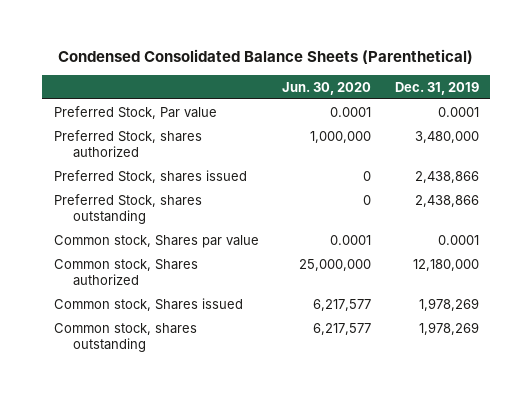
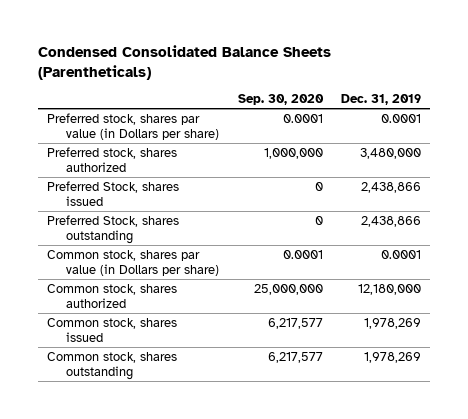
[58,49,474,65] Condensed Consolidated Balance Sheets (Parenthetical) -> [38,45,332,80] Condensed Consolidated Balance Sheets (Parentheticals)
[282,81,372,95] Jun. 30, 2020 -> none
none -> [237,94,324,106] Sep. 30, 2020
[53,105,217,119] Preferred Stock, Par value -> [47,112,220,140] Preferred stock, shares par value (in Dollars per share)
[53,129,202,159] Preferred Stock, shares authorized -> [47,146,178,172] Preferred stock, shares authorized
[53,234,259,248] Common stock, Shares par value -> [47,249,220,276] Common stock, shares par value (in Dollars per share)
[53,258,198,287] Common stock, Shares authorized -> [47,283,178,308] Common stock, shares authorized
[53,297,243,311] Common stock, Shares issued -> [47,317,178,342] Common stock, shares issued

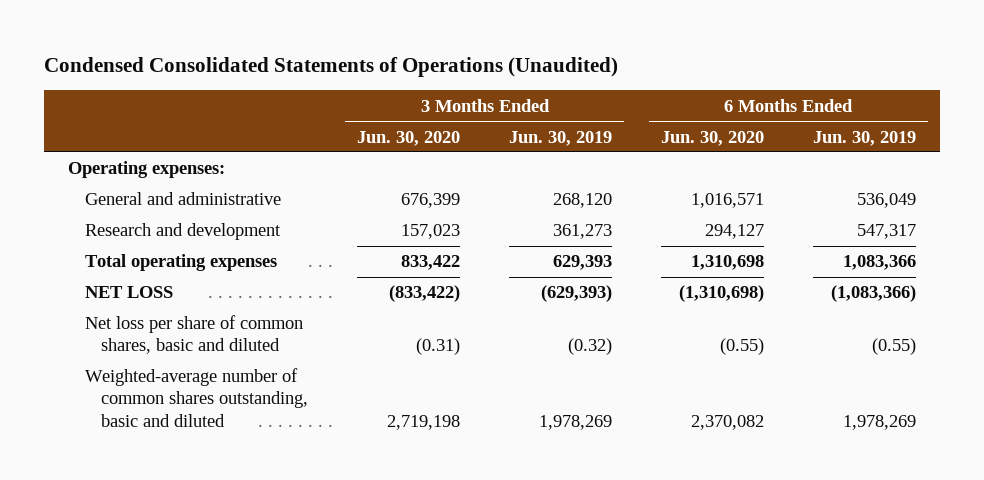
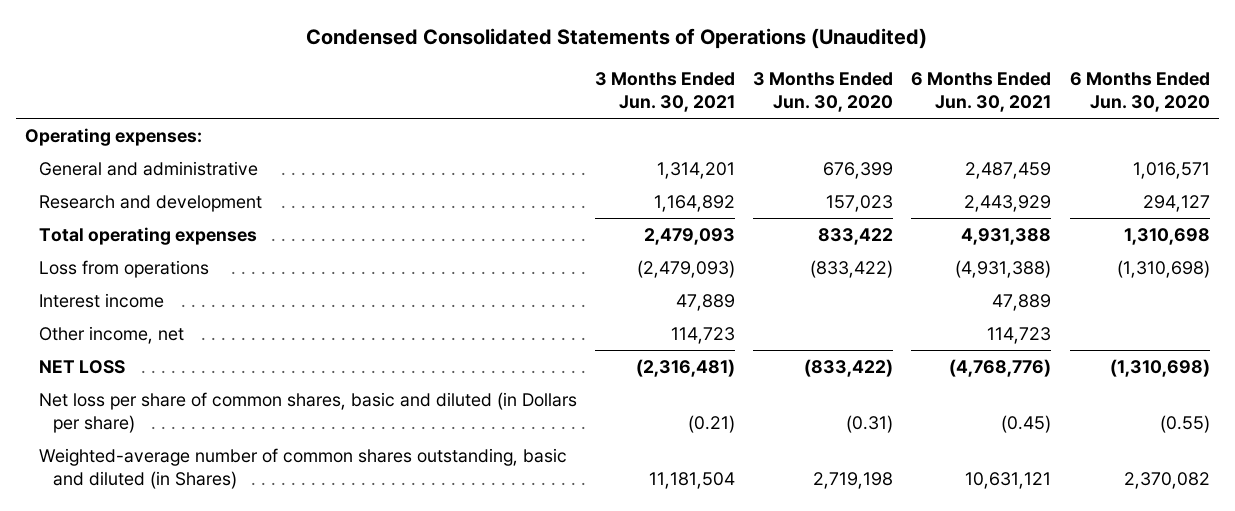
[508,130,612,146] Jun. 30, 2019 -> none
[812,130,916,146] Jun. 30, 2019 -> none
none -> [595,72,736,112] 3 Months Ended Jun. 30, 2021
none -> [911,72,1052,112] 6 Months Ended Jun. 30, 2021
none -> [38,260,209,279] Loss from operations
none -> [38,293,164,309] Interest income
none -> [38,326,184,345] Other income, net
[84,315,303,355] Net loss per share of common shares, basic and diluted -> [38,392,577,433] Net loss per share of common shares, basic and diluted (in Dollars per share)
[84,368,309,427] Weighted-average number of common shares outstanding, basic and diluted -> [38,448,567,489] Weighted-average number of common shares outstanding, basic and diluted (in Shares)

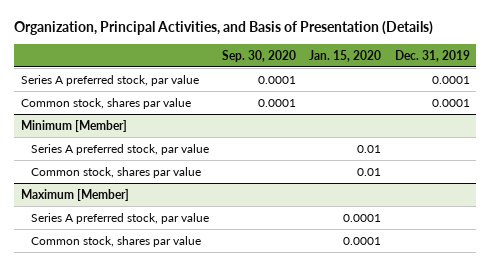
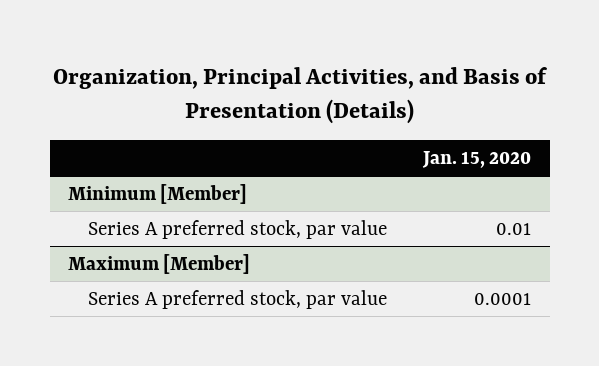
[221,49,296,62] Sep. 30, 2020 -> none
[394,49,470,62] Dec. 31, 2019 -> none
[20,74,199,86] Series A preferred stock, par value -> none
[20,97,191,109] Common stock, shares par value -> none
[30,166,201,178] Common stock, shares par value -> none
[30,235,201,247] Common stock, shares par value -> none

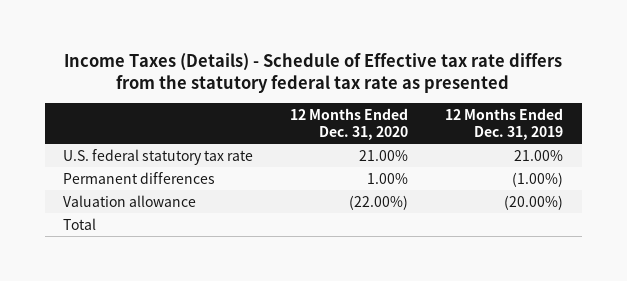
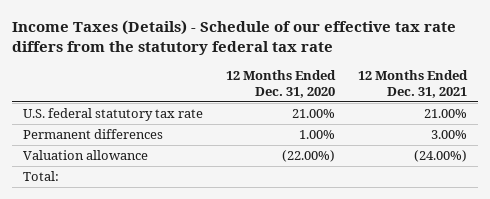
[64,52,563,93] Income Taxes (Details) - Schedule of Effective tax rate differs from the statutory federal tax rate as presented -> [11,19,456,55] Income Taxes (Details) - Schedule of our effective tax rate differs from the statutory federal tax rate
[445,107,564,140] 12 Months Ended Dec. 31, 2019 -> none
none -> [357,69,468,99] 12 Months Ended Dec. 31, 2021
[63,217,97,230] Total -> [23,170,60,181] Total:

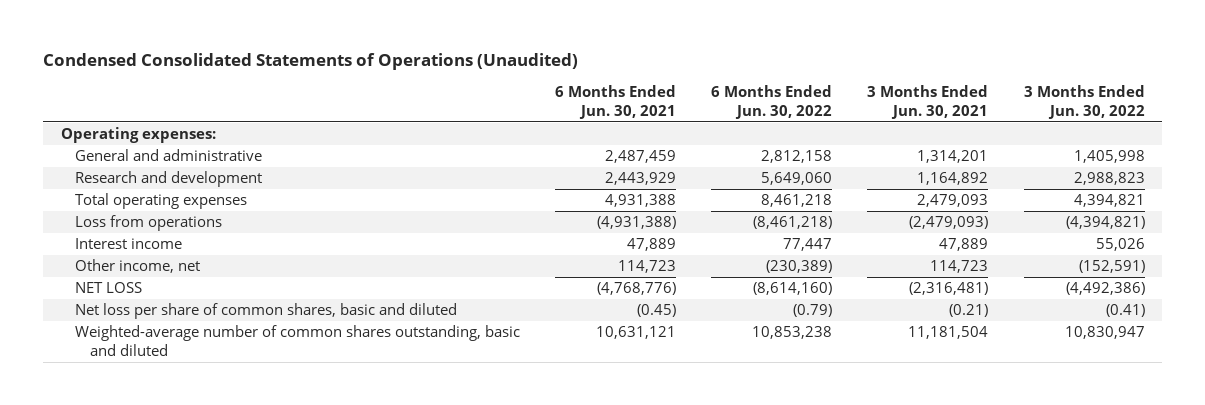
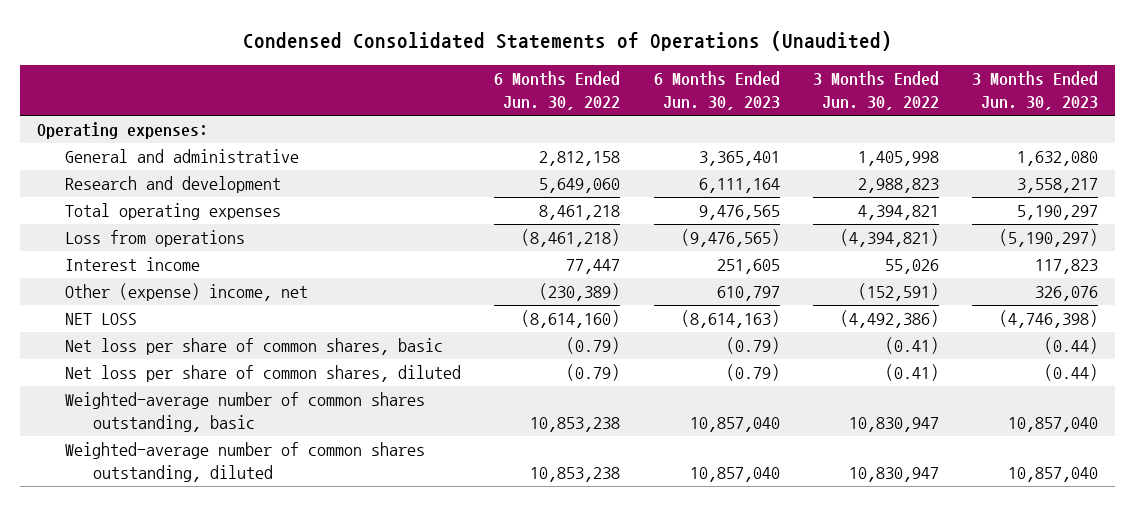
[555,85,677,119] 6 Months Ended Jun. 30, 2021 -> none
[867,85,989,119] 3 Months Ended Jun. 30, 2021 -> none
none -> [653,71,780,111] 6 Months Ended Jun. 30, 2023
none -> [972,71,1099,111] 3 Months Ended Jun. 30, 2023
[75,259,201,274] Other income, net -> [64,283,308,302] Other (expense) income, net
[75,303,458,320] Net loss per share of common shares, basic and diluted -> [64,338,443,356] Net loss per share of common shares, basic
none -> [64,365,461,383] Net loss per share of common shares, diluted
[75,325,521,356] Weighted-average number of common shares outstanding, basic and diluted -> [64,392,425,433] Weighted-average number of common shares outstanding, basic
none -> [64,442,425,483] Weighted-average number of common shares outstanding, diluted

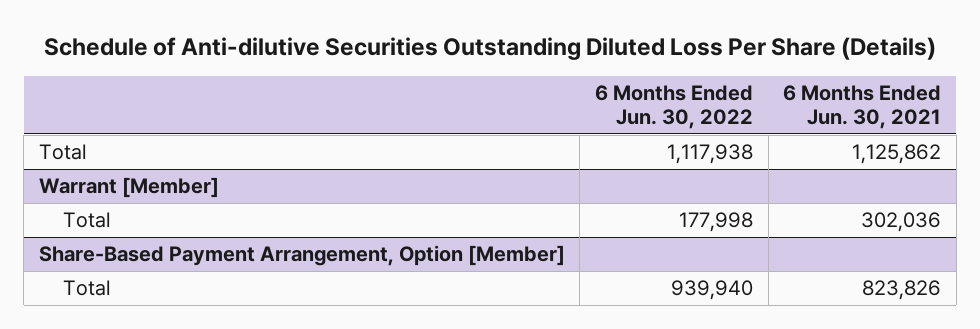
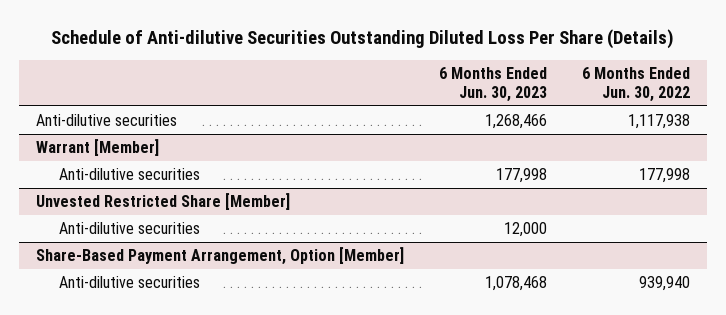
[783,85,942,130] 6 Months Ended Jun. 30, 2021 -> none
none -> [439,66,548,102] 6 Months Ended Jun. 30, 2023
[38,144,86,161] Total -> [36,114,178,127] Anti-dilutive securities
[62,212,110,229] Total -> [59,168,201,181] Anti-dilutive securities
none -> [36,193,291,211] Unvested Restricted Share [Member]
none -> [59,222,201,235] Anti-dilutive securities
[62,280,110,297] Total -> [59,276,201,289] Anti-dilutive securities

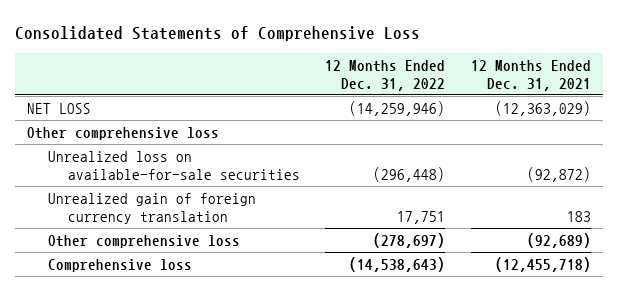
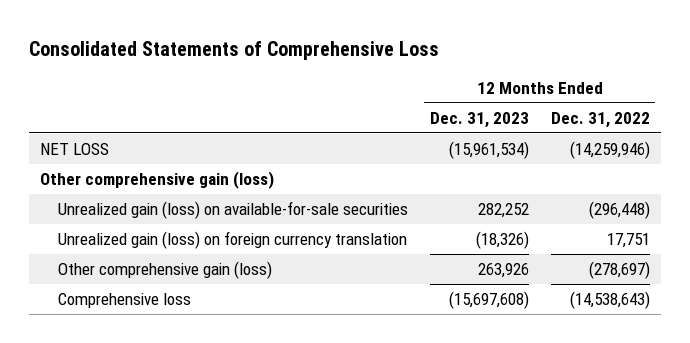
[470,59,591,91] 12 Months Ended Dec. 31, 2021 -> none
none -> [429,111,529,128] Dec. 31, 2023
[27,126,220,140] Other comprehensive loss -> [40,170,275,189] Other comprehensive gain (loss)
[47,150,301,180] Unrealized loss on available-for-sale securities -> [57,200,408,219] Unrealized gain (loss) on available-for-sale securities
[47,192,256,224] Unrealized gain of foreign currency translation -> [57,230,407,249] Unrealized gain (loss) on foreign currency translation
[47,234,240,248] Other comprehensive loss -> [57,260,272,279] Other comprehensive gain (loss)

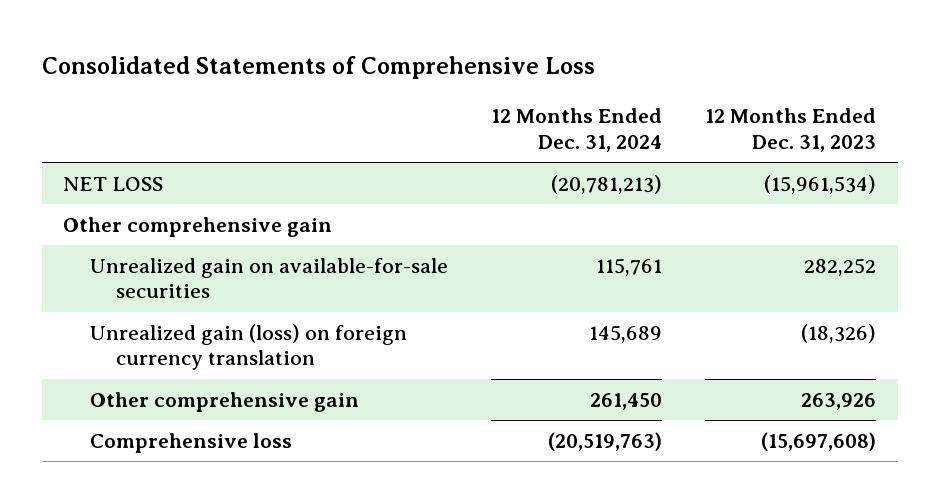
[550,111,650,128] Dec. 31, 2022 -> none
none -> [490,108,662,152] 12 Months Ended Dec. 31, 2024
[40,170,275,189] Other comprehensive gain (loss) -> [63,216,333,237] Other comprehensive gain
[57,200,408,219] Unrealized gain (loss) on available-for-sale securities -> [89,257,448,299] Unrealized gain on available-for-sale securities
[57,260,272,279] Other comprehensive gain (loss) -> [89,391,359,412] Other comprehensive gain

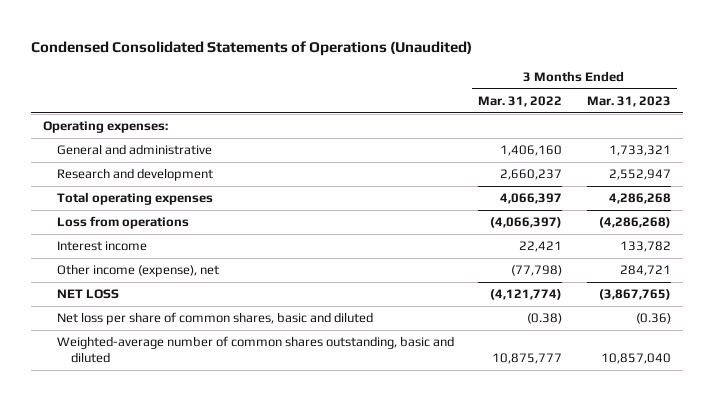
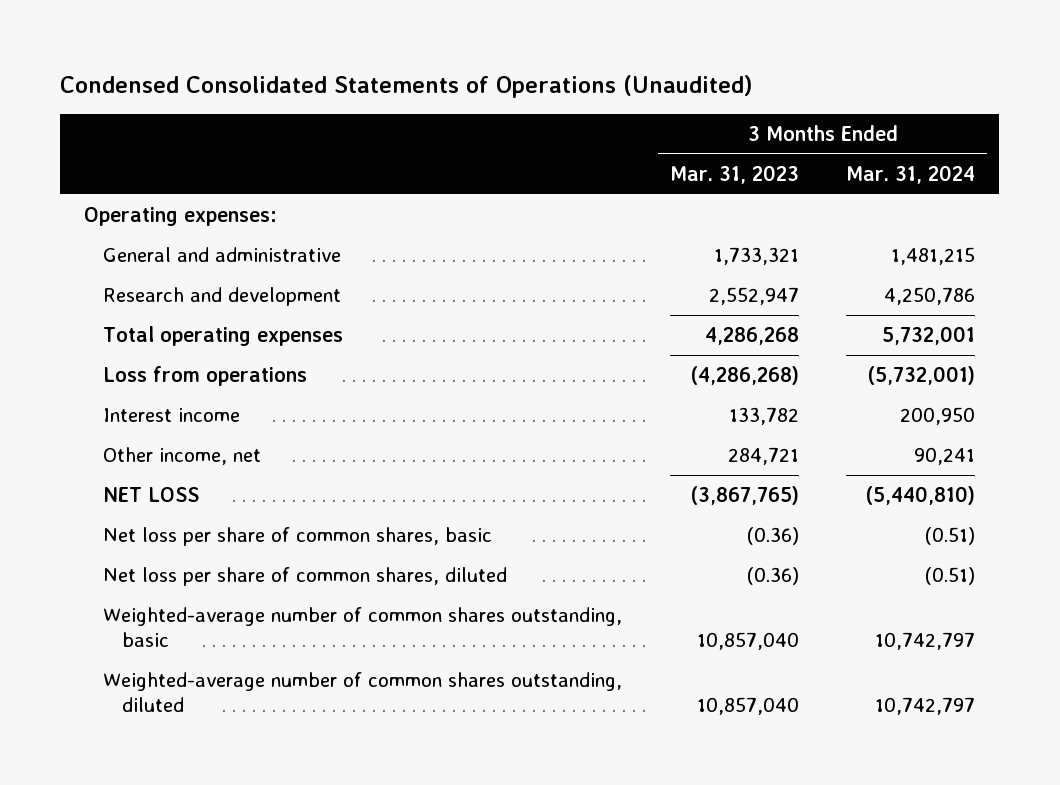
[478,95,563,107] Mar. 31, 2022 -> none
none -> [846,164,976,184] Mar. 31, 2024
[57,264,220,278] Other income (expense), net -> [103,447,262,466] Other income, net
[57,312,374,326] Net loss per share of common shares, basic and diluted -> [103,527,493,547] Net loss per share of common shares, basic
none -> [103,567,508,587] Net loss per share of common shares, diluted
[57,336,455,363] Weighted-average number of common shares outstanding, basic and diluted -> [103,607,623,648] Weighted-average number of common shares outstanding, basic
none -> [103,672,623,713] Weighted-average number of common shares outstanding, diluted

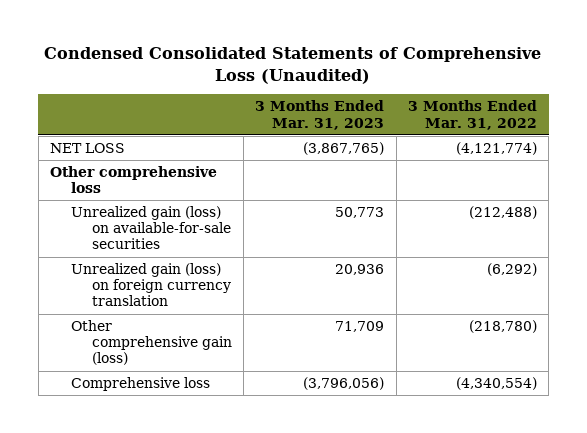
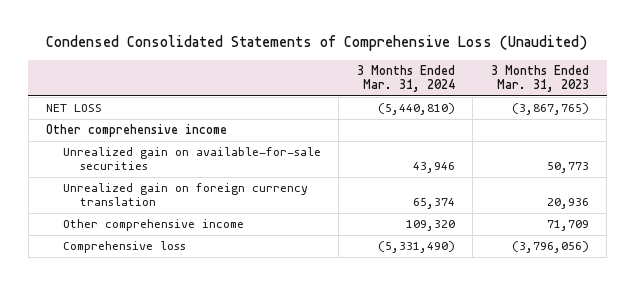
[407,100,537,130] 3 Months Ended Mar. 31, 2022 -> none
none -> [356,64,455,93] 3 Months Ended Mar. 31, 2024
[49,166,217,194] Other comprehensive loss -> [46,124,228,138] Other comprehensive income
[70,206,231,250] Unrealized gain (loss) on available-for-sale securities -> [62,147,321,171] Unrealized gain on available-for-sale securities
[70,263,231,307] Unrealized gain (loss) on foreign currency translation -> [62,183,308,207] Unrealized gain on foreign currency translation
[70,320,232,366] Other comprehensive gain (loss) -> [62,219,244,232] Other comprehensive income

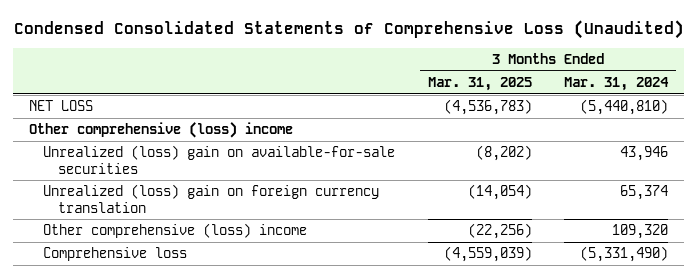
[490,64,589,93] 3 Months Ended Mar. 31, 2023 -> none
none -> [427,77,532,92] Mar. 31, 2025
[46,124,228,138] Other comprehensive income -> [29,122,294,139] Other comprehensive (loss) income
[62,147,321,171] Unrealized gain on available-for-sale securities -> [43,145,396,174] Unrealized (loss) gain on available-for-sale securities
[62,183,308,207] Unrealized gain on foreign currency translation -> [43,184,380,213] Unrealized (loss) gain on foreign currency translation
[62,219,244,232] Other comprehensive income -> [43,223,308,239] Other comprehensive (loss) income

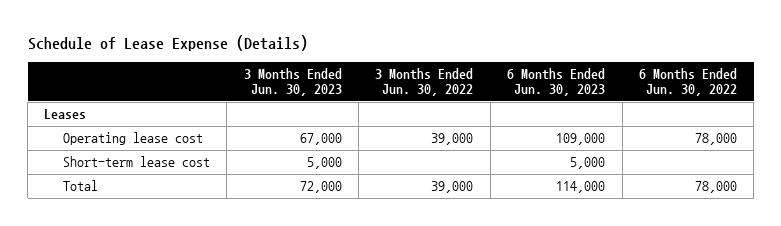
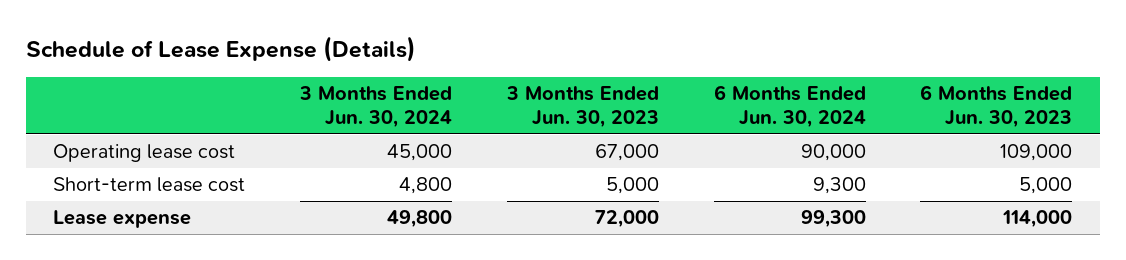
[375,67,474,97] 3 Months Ended Jun. 30, 2022 -> none
[638,67,737,97] 6 Months Ended Jun. 30, 2022 -> none
none -> [299,86,453,128] 3 Months Ended Jun. 30, 2024
none -> [713,85,866,128] 6 Months Ended Jun. 30, 2024
[44,109,87,120] Leases -> none
[62,180,98,192] Total -> [53,210,192,229] Lease expense

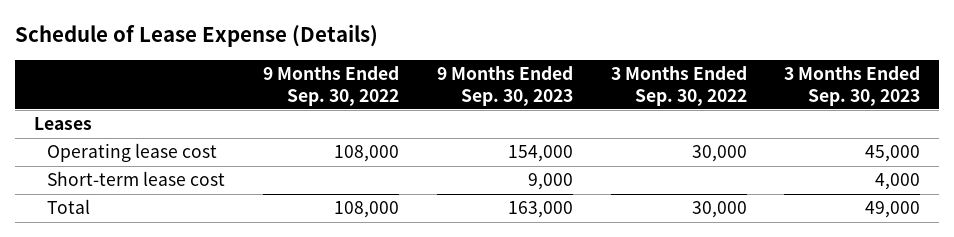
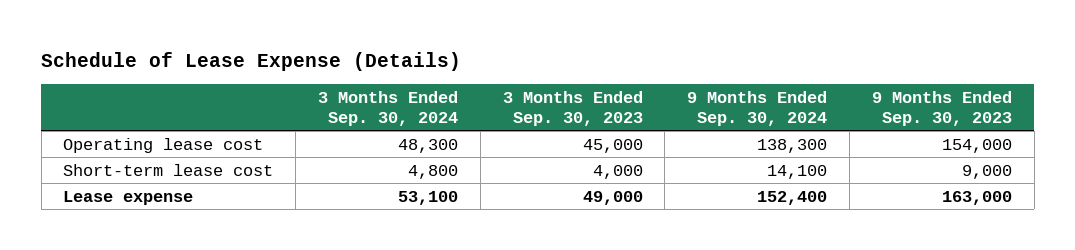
[262,66,399,106] 9 Months Ended Sep. 30, 2022 -> none
[610,66,747,106] 3 Months Ended Sep. 30, 2022 -> none
none -> [317,90,458,126] 3 Months Ended Sep. 30, 2024
none -> [687,90,828,126] 9 Months Ended Sep. 30, 2024
[33,117,92,131] Leases -> none
[46,199,90,215] Total -> [63,190,194,205] Lease expense

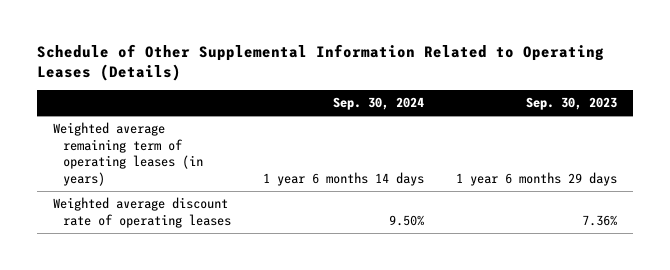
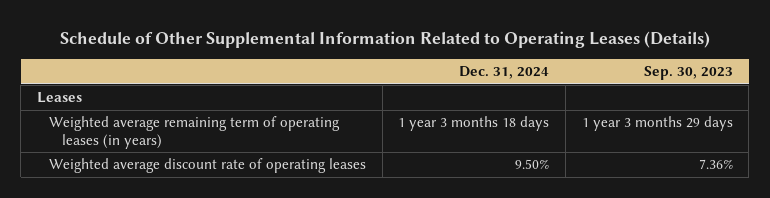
[332,97,424,111] Sep. 30, 2024 -> none
none -> [459,66,550,80] Dec. 31, 2024
none -> [36,92,82,104] Leases
[455,171,617,186] 1 year 6 months 29 days -> [581,116,733,132] 1 year 3 months 29 days

